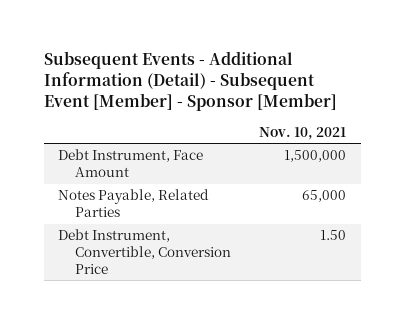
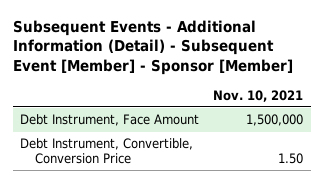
[58,189,210,218] Notes Payable, Related Parties -> none

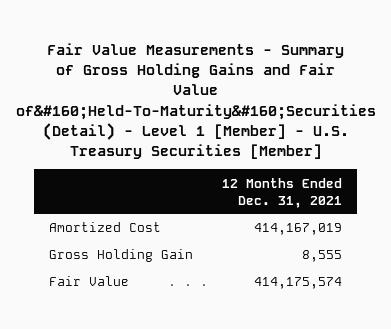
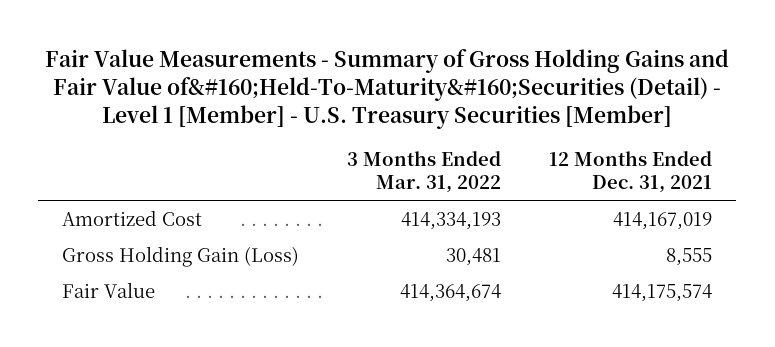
none -> [347,151,502,193] 3 Months Ended Mar. 31, 2022
[49,249,194,263] Gross Holding Gain -> [62,245,300,267] Gross Holding Gain (Loss)

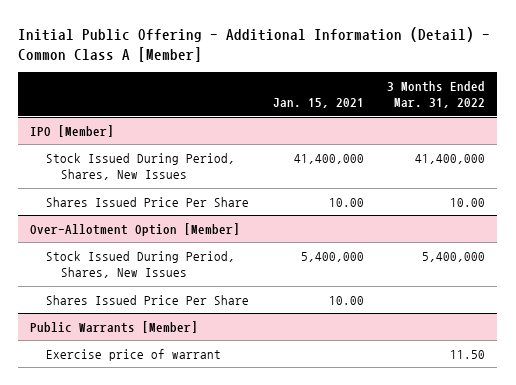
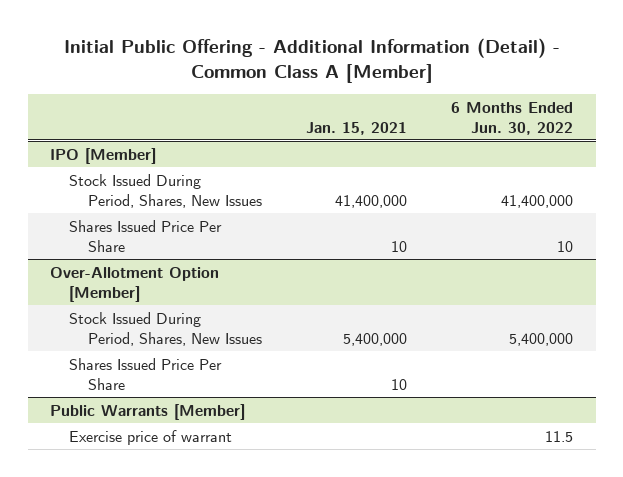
[387,80,486,109] 3 Months Ended Mar. 31, 2022 -> none
none -> [451,101,574,135] 6 Months Ended Jun. 30, 2022
[328,197,364,207] 10.00 -> [391,240,408,252] 10
[328,295,364,305] 10.00 -> [391,378,408,390] 10

